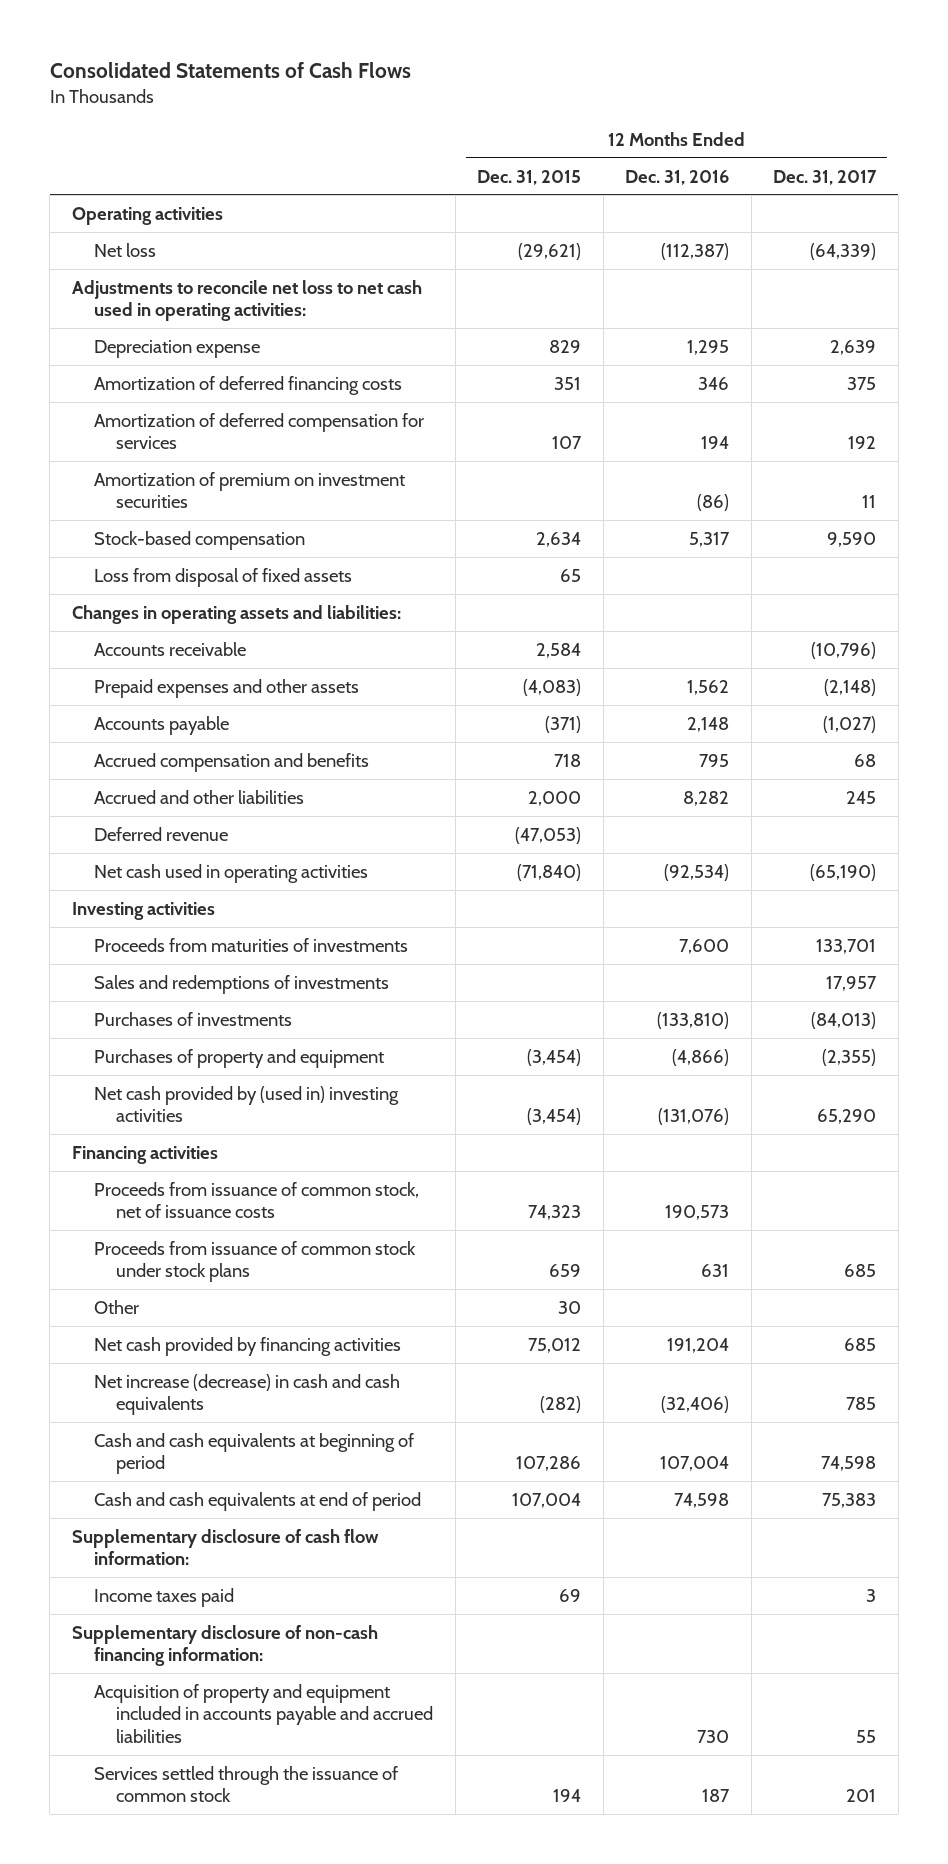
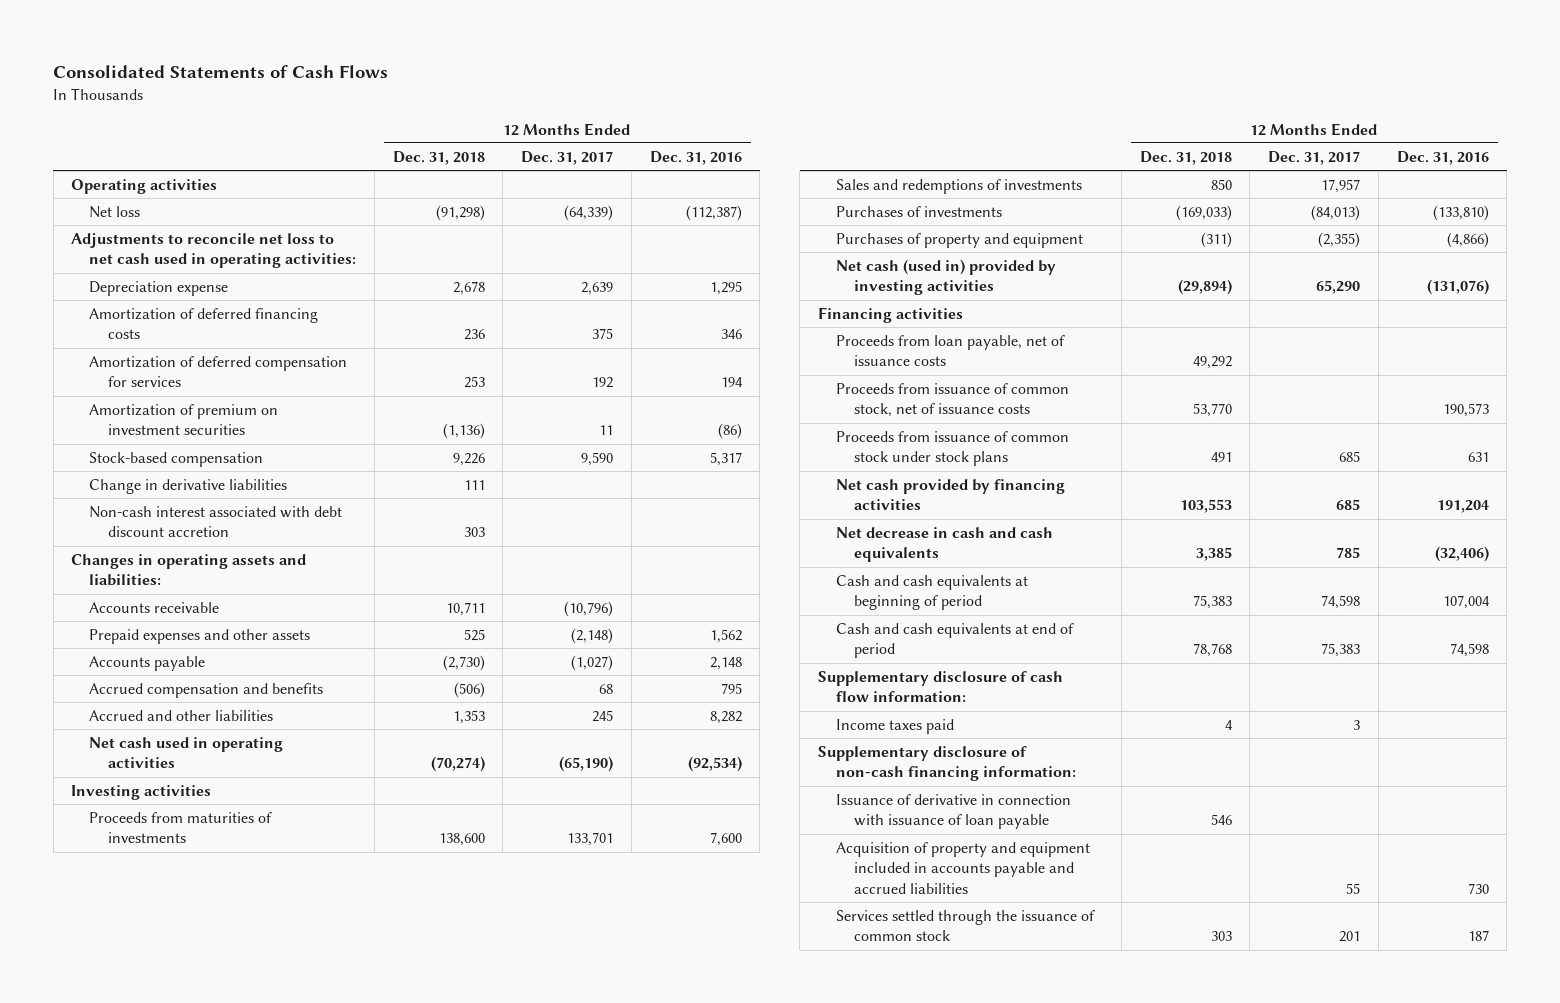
[477,169,582,185] Dec. 31, 2015 -> none
none -> [392,150,485,165] Dec. 31, 2018
[94,567,353,587] Loss from disposal of fixed assets -> none
none -> [89,478,288,494] Change in derivative liabilities
none -> [89,505,343,538] Non-cash interest associated with debt discount accretion
[94,826,229,841] Deferred revenue -> none
[94,1085,400,1123] Net cash provided by (used in) investing activities -> [836,258,1057,296] Net cash (used in) provided by investing activities
none -> [836,334,1066,367] Proceeds from loan payable, net of issuance costs
[94,1299,140,1314] Other -> none
[94,1373,401,1416] Net increase (decrease) in cash and cash equivalents -> [836,526,1054,563] Net decrease in cash and cash equivalents
none -> [836,793,1072,830] Issuance of derivative in connection with issuance of loan payable

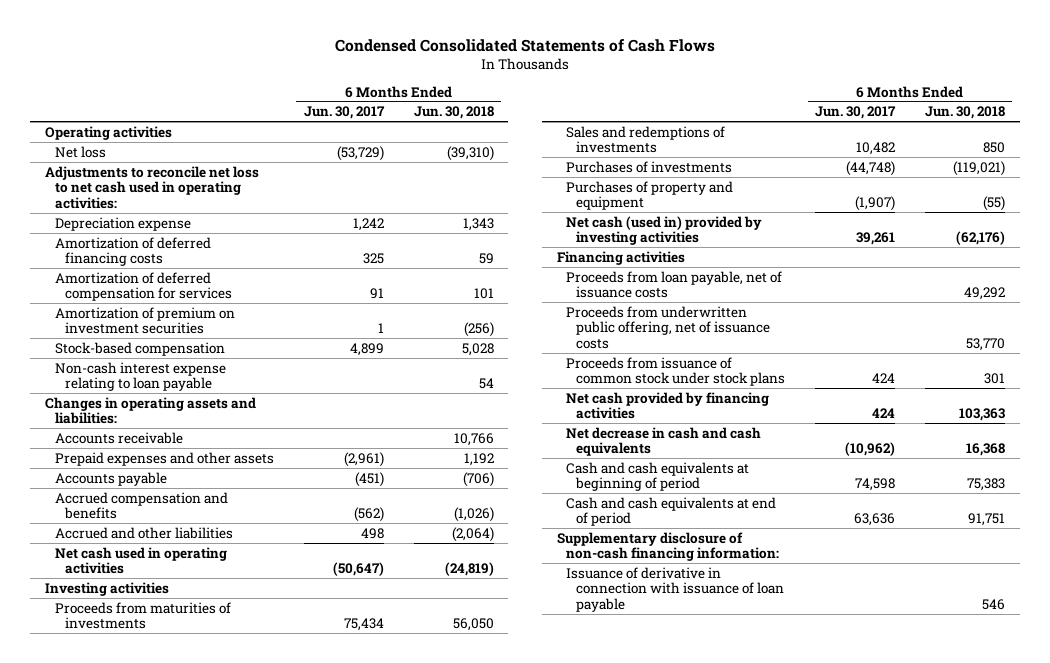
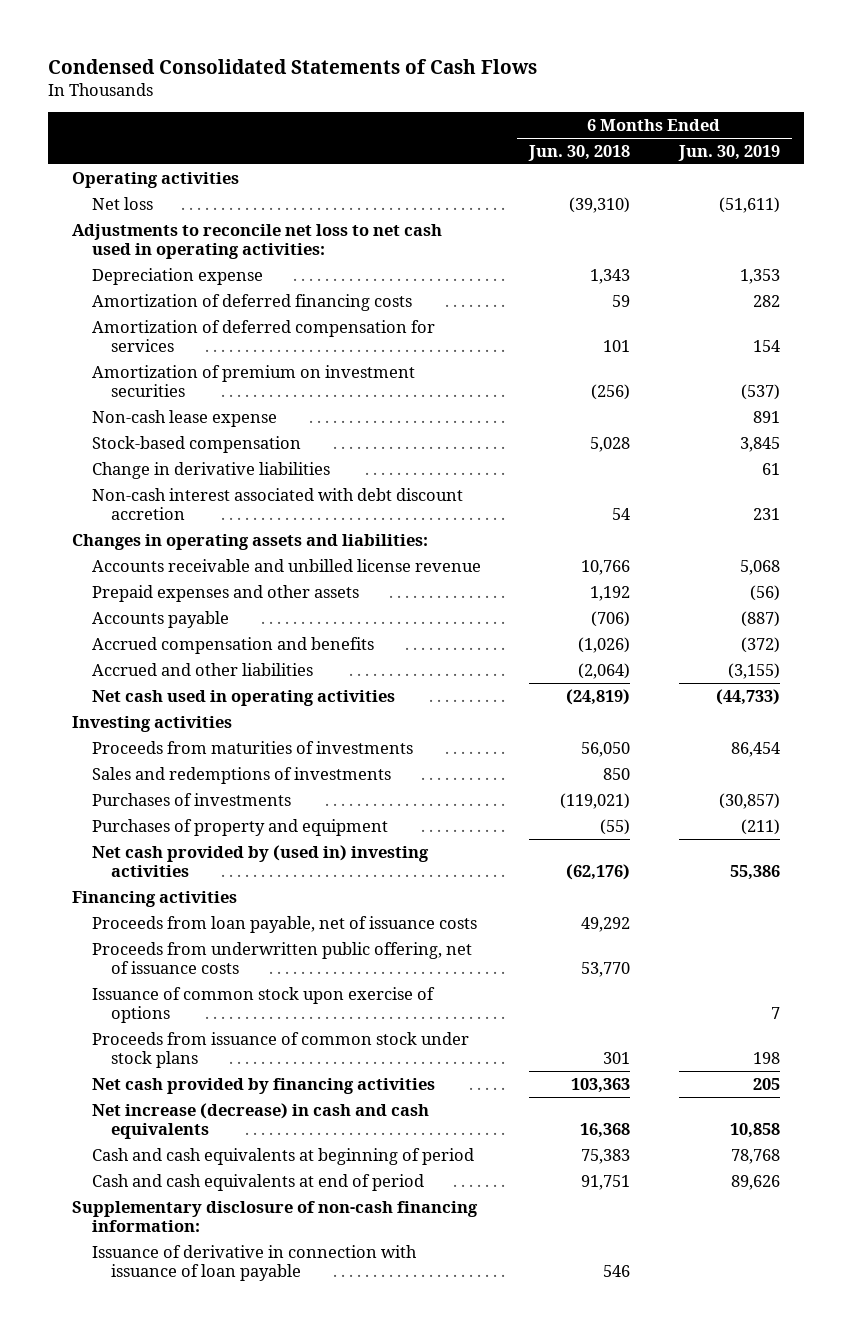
[303,106,385,120] Jun. 30, 2017 -> none
none -> [677,144,780,161] Jun. 30, 2019
none -> [91,409,277,427] Non-cash lease expense
none -> [91,461,330,479] Change in derivative liabilities
[54,361,226,392] Non-cash interest expense relating to loan payable -> [91,487,463,521] Non-cash interest associated with debt discount accretion
[54,431,183,444] Accounts receivable -> [91,558,481,572] Accounts receivable and unbilled license revenue
[566,215,763,246] Net cash (used in) provided by investing activities -> [91,844,429,878] Net cash provided by (used in) investing activities
none -> [91,986,435,1024] Issuance of common stock upon exercise of options
[566,426,762,457] Net decrease in cash and cash equivalents -> [91,1102,429,1140] Net increase (decrease) in cash and cash equivalents

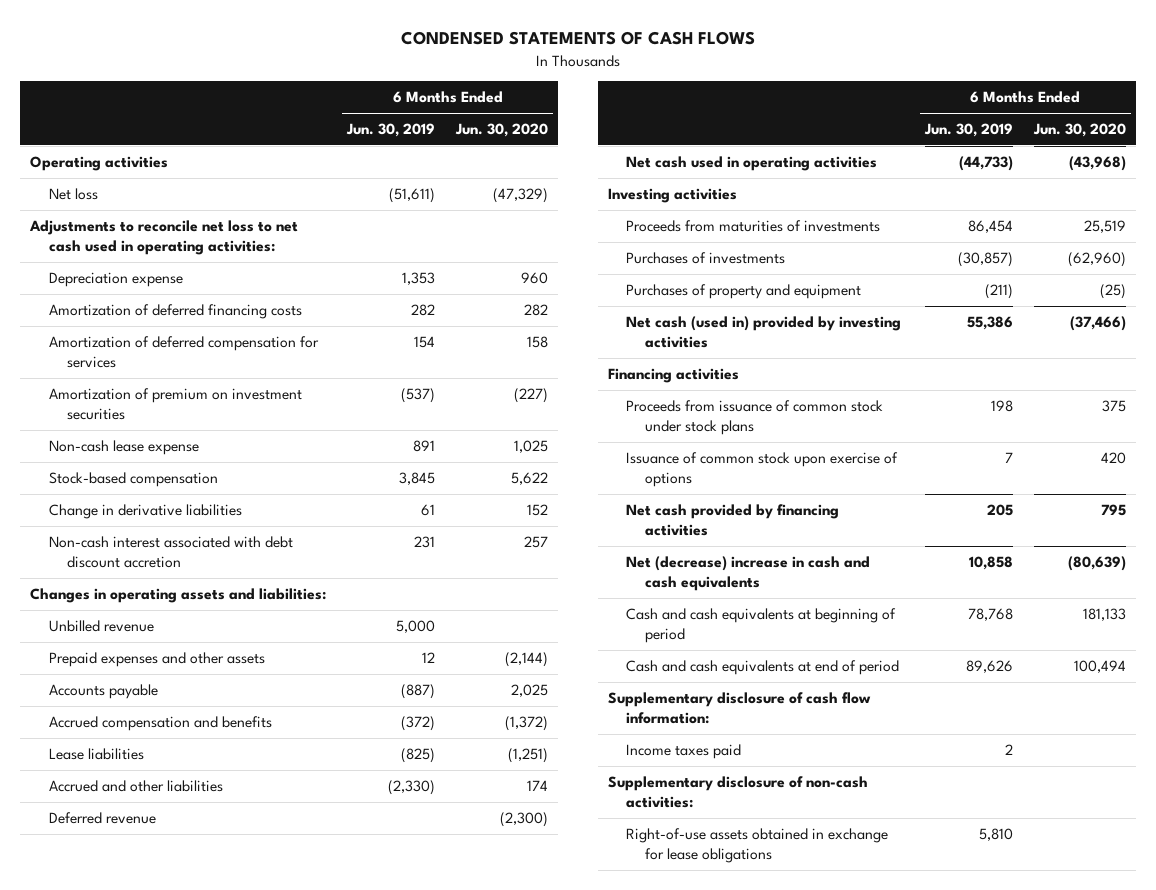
[48,58,538,74] Condensed Consolidated Statements of Cash Flows -> [401,31,756,46] CONDENSED STATEMENTS OF CASH FLOWS
[528,144,631,161] Jun. 30, 2018 -> none
none -> [455,123,549,138] Jun. 30, 2020
[91,558,481,572] Accounts receivable and unbilled license revenue -> none
none -> [48,620,154,633] Unbilled revenue
[749,584,780,601] (56) -> [422,652,436,664] 12
none -> [48,748,144,761] Lease liabilities
[727,662,780,679] (3,155) -> [388,780,436,796] (2,330)
none -> [48,812,156,825] Deferred revenue
[91,766,391,784] Sales and redemptions of investments -> none
[91,844,429,878] Net cash provided by (used in) investing activities -> [626,316,902,349] Net cash (used in) provided by investing activities
[91,915,477,933] Proceeds from loan payable, net of issuance costs -> none
[91,941,472,975] Proceeds from underwritten public offering, net of issuance costs -> none
[91,986,435,1024] Issuance of common stock upon exercise of options -> [626,452,899,488] Issuance of common stock upon exercise of options
[91,1102,429,1140] Net increase (decrease) in cash and cash equivalents -> [626,556,871,592] Net (decrease) increase in cash and cash equivalents
[91,1244,417,1282] Issuance of derivative in connection with issuance of loan payable -> none
none -> [608,692,872,725] Supplementary disclosure of cash flow information:
none -> [626,744,742,760] Income taxes paid
[72,1200,479,1233] Supplementary disclosure of non-cash financing information: -> [608,776,869,809] Supplementary disclosure of non-cash activities:
none -> [626,828,889,864] Right-of-use assets obtained in exchange for lease obligations

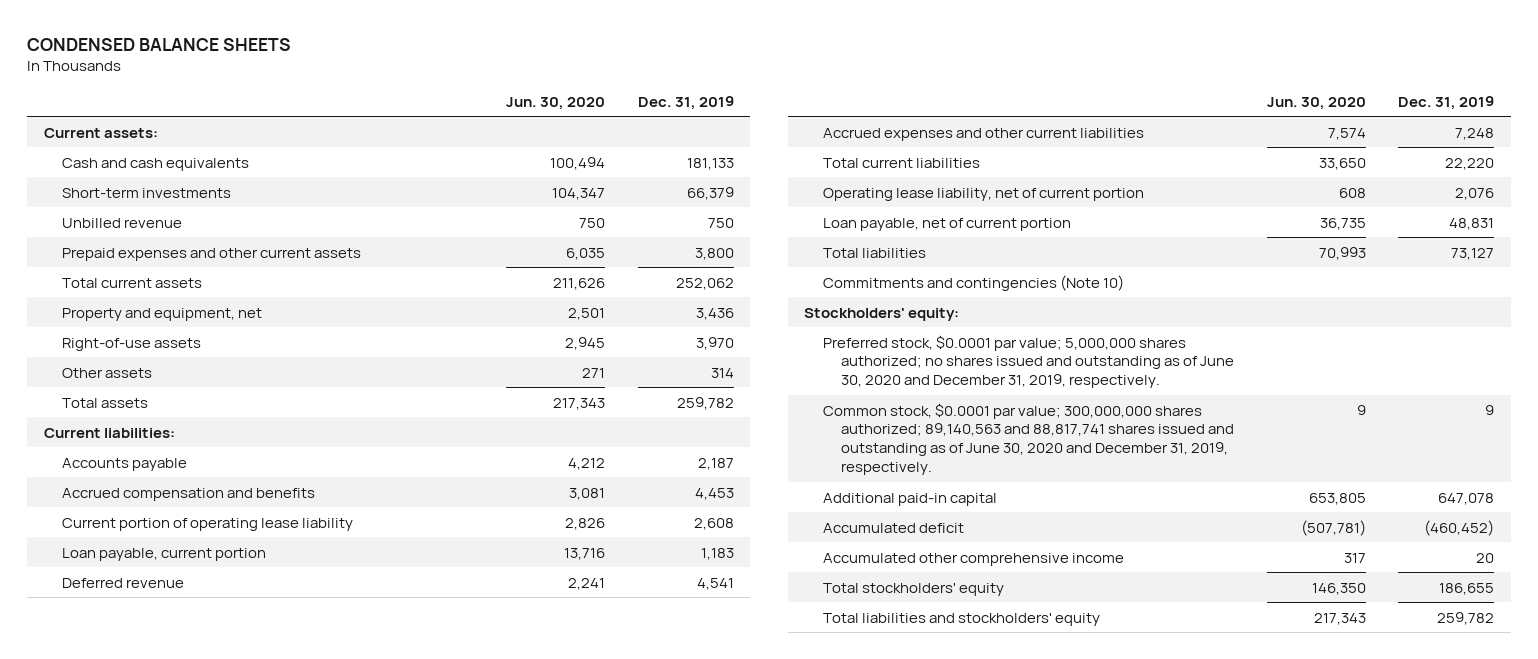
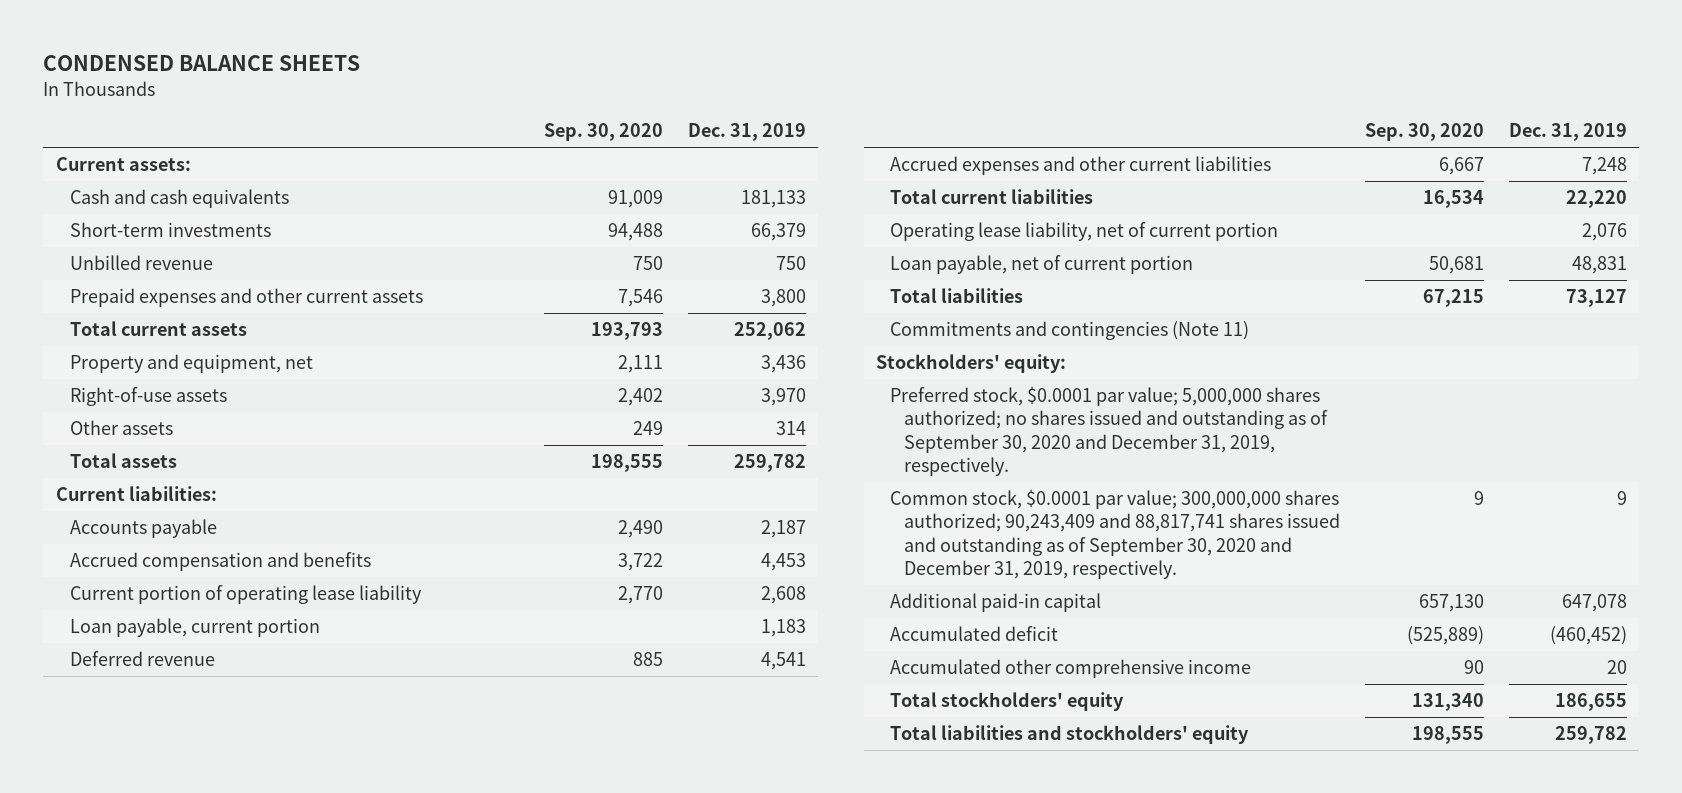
[505,97,605,111] Jun. 30, 2020 -> none
none -> [544,123,664,142] Sep. 30, 2020
[822,274,1124,291] Commitments and contingencies (Note 10) -> [890,321,1250,341] Commitments and contingencies (Note 11)
[822,334,1234,389] Preferred stock, $0.0001 par value; 5,000,000 shares authorized; no shares issued and outstanding as of June 30, 2020 and December 31, 2019, respectively. -> [890,386,1329,477] Preferred stock, $0.0001 par value; 5,000,000 shares authorized; no shares issued and outstanding as of September 30, 2020 and December 31, 2019, respectively.
[822,402,1234,476] Common stock, $0.0001 par value; 300,000,000 shares authorized; 89,140,563 and 88,817,741 shares issued and outstanding as of June 30, 2020 and December 31, 2019, respectively. -> [890,489,1341,580] Common stock, $0.0001 par value; 300,000,000 shares authorized; 90,243,409 and 88,817,741 shares issued and outstanding as of September 30, 2020 and December 31, 2019, respectively.

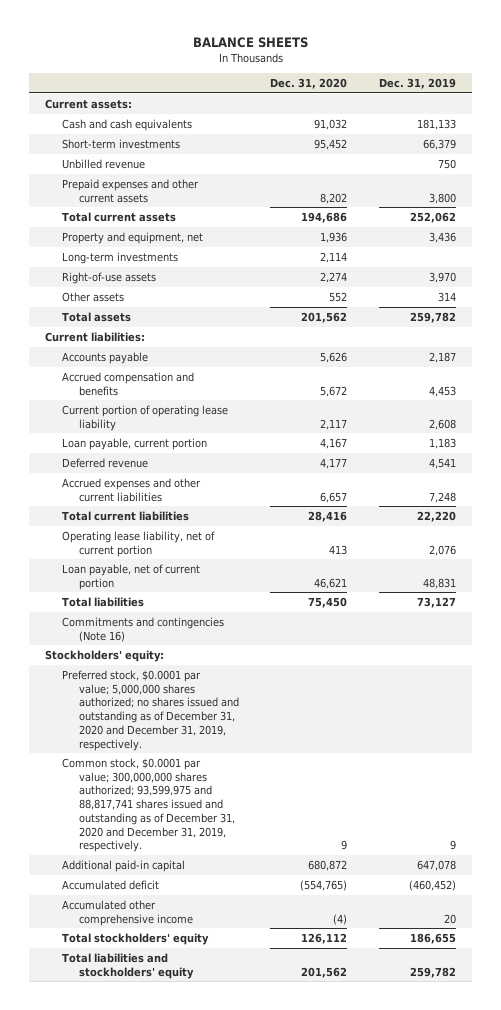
[43,55,361,72] CONDENSED BALANCE SHEETS -> [192,36,308,48] BALANCE SHEETS
[544,123,664,142] Sep. 30, 2020 -> none
none -> [270,78,348,90] Dec. 31, 2020
none -> [62,251,179,264] Long-term investments
[890,321,1250,341] Commitments and contingencies (Note 11) -> [62,616,225,642] Commitments and contingencies (Note 16)
[890,386,1329,477] Preferred stock, $0.0001 par value; 5,000,000 shares authorized; no shares issued and outstanding as of September 30, 2020 and December 31, 2019, respectively. -> [62,669,239,751] Preferred stock, $0.0001 par value; 5,000,000 shares authorized; no shares issued and outstanding as of December 31, 2020 and December 31, 2019, respectively.
[890,489,1341,580] Common stock, $0.0001 par value; 300,000,000 shares authorized; 90,243,409 and 88,817,741 shares issued and outstanding as of September 30, 2020 and December 31, 2019, respectively. -> [62,757,235,853] Common stock, $0.0001 par value; 300,000,000 shares authorized; 93,599,975 and 88,817,741 shares issued and outstanding as of December 31, 2020 and December 31, 2019, respectively.

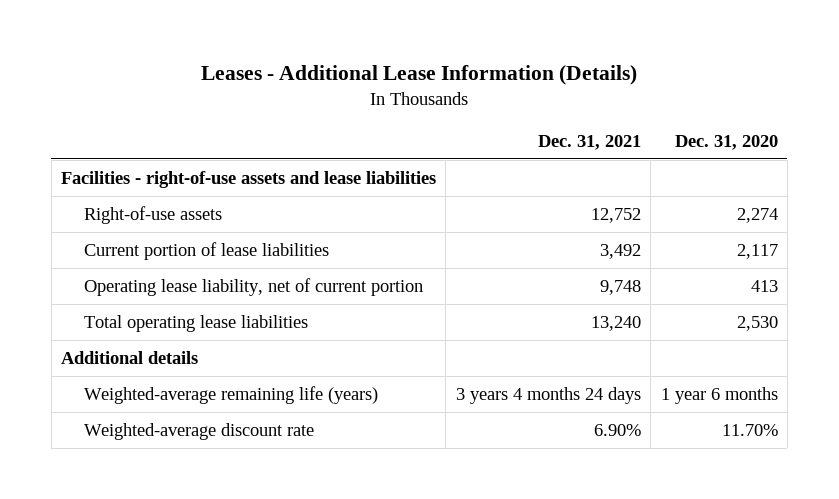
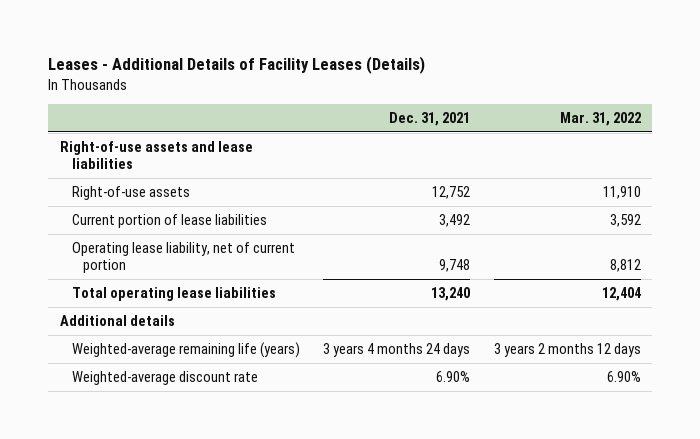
[201,64,638,85] Leases - Additional Lease Information (Details) -> [47,56,425,75] Leases - Additional Details of Facility Leases (Details)
[674,134,778,150] Dec. 31, 2020 -> none
none -> [559,112,641,127] Mar. 31, 2022
[60,170,436,188] Facilities - right-of-use assets and lease liabilities -> [59,140,253,170] Right-of-use assets and lease liabilities

